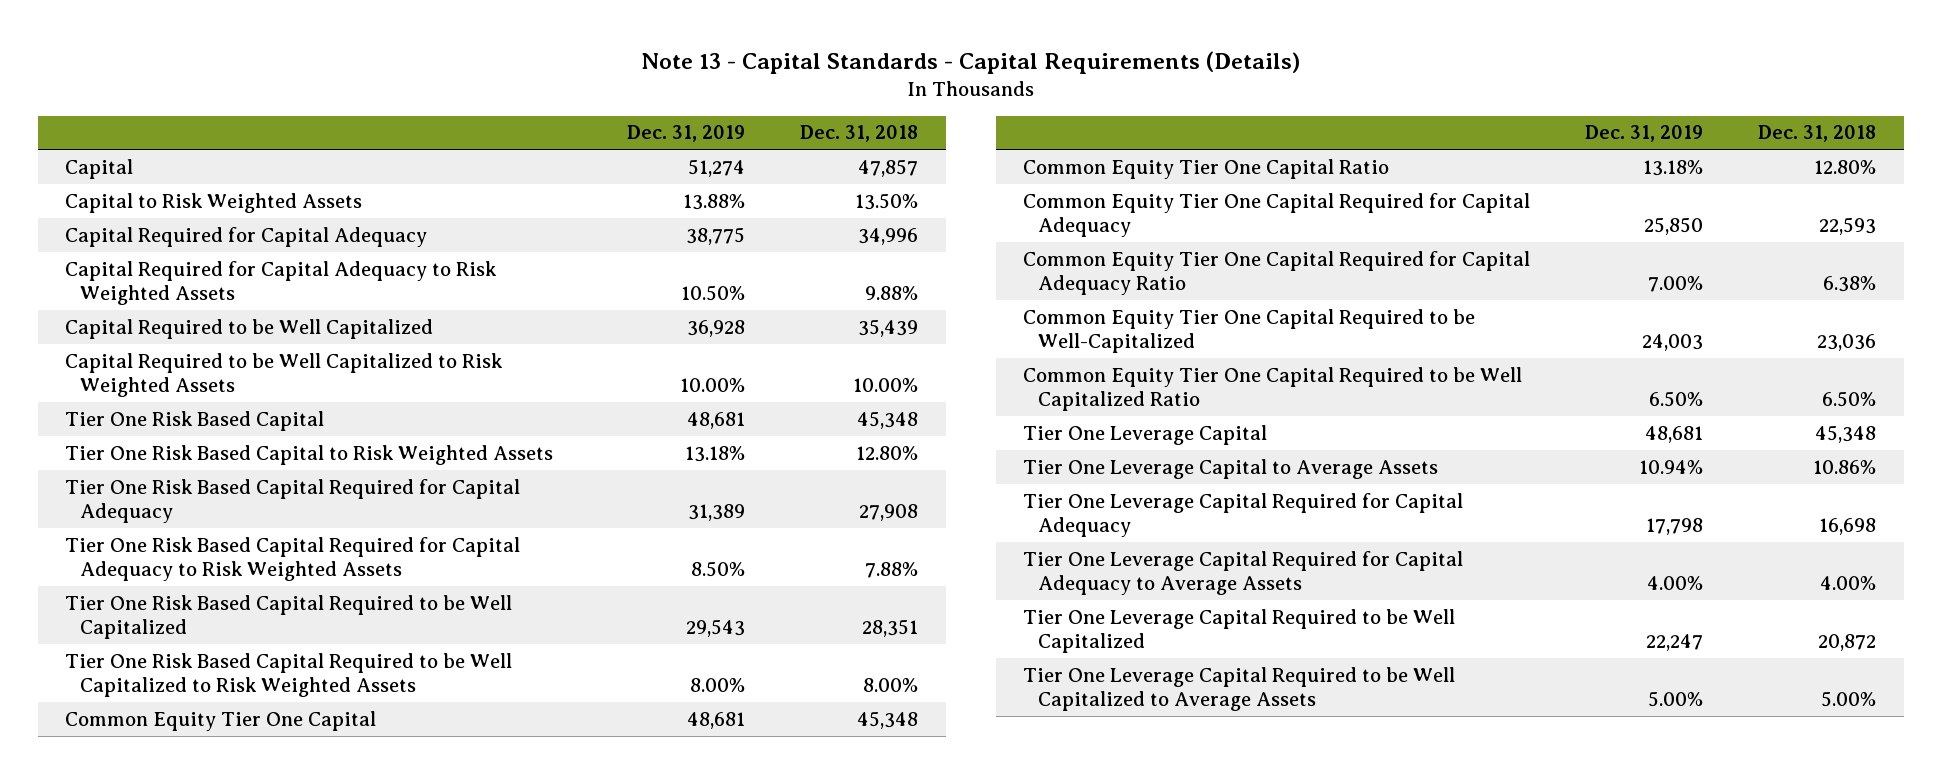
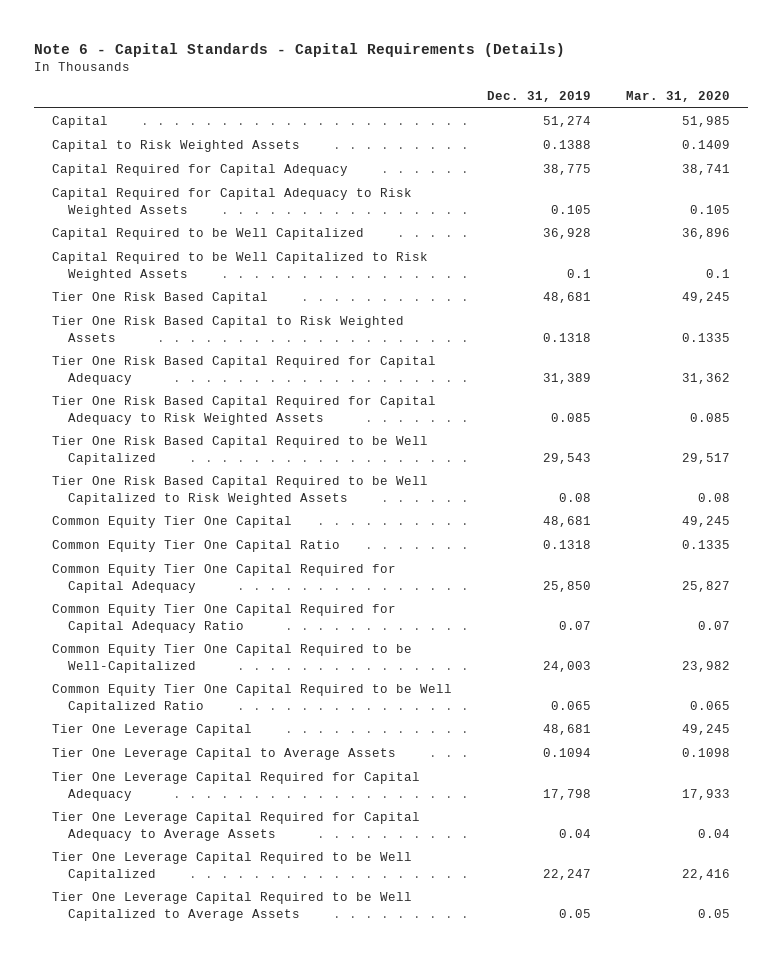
[640,50,1300,74] Note 13 - Capital Standards - Capital Requirements (Details) -> [34,42,566,57] Note 6 - Capital Standards - Capital Requirements (Details)
[800,125,919,143] Dec. 31, 2018 -> none
none -> [626,90,731,102] Mar. 31, 2020
[683,193,746,210] 13.88% -> [543,140,592,150] 0.1388
[681,285,746,302] 10.50% -> [551,204,592,214] 0.105
[680,378,746,393] 10.00% -> [567,268,592,278] 0.1
[685,445,746,462] 13.18% -> [543,332,592,342] 0.1318
[691,561,746,578] 8.50% -> [551,412,592,422] 0.085
[690,678,746,693] 8.00% -> [559,492,592,502] 0.08
[1643,159,1704,176] 13.18% -> [543,540,592,550] 0.1318
[1648,276,1704,293] 7.00% -> [559,620,592,630] 0.07
[1649,391,1704,408] 6.50% -> [551,700,592,710] 0.065
[1639,459,1704,474] 10.94% -> [543,748,592,758] 0.1094
[1647,576,1704,591] 4.00% -> [559,828,592,838] 0.04
[1648,691,1704,708] 5.00% -> [559,908,592,918] 0.05

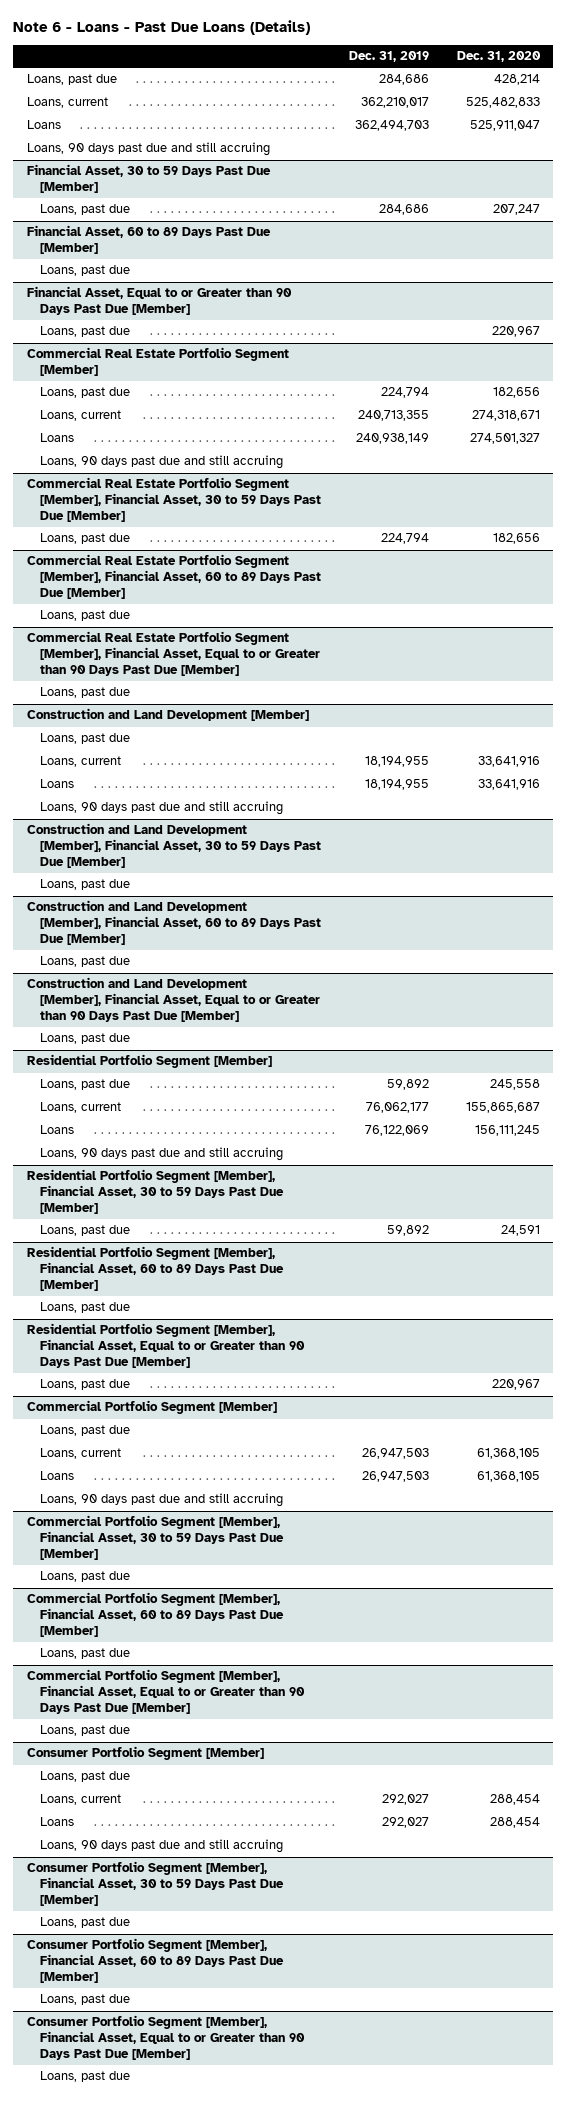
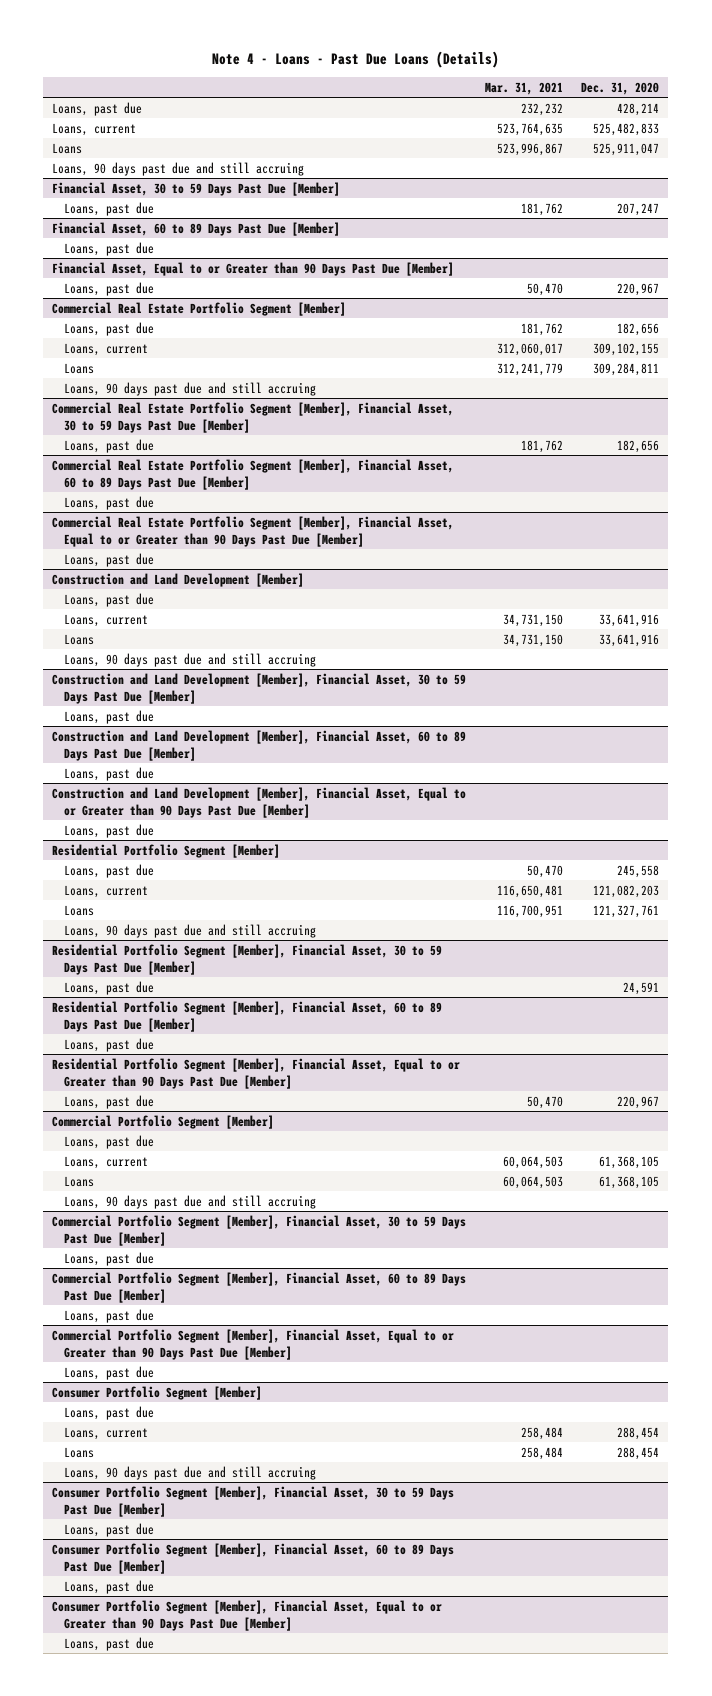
[13,20,311,36] Note 6 - Loans - Past Due Loans (Details) -> [211,50,499,68] Note 4 - Loans - Past Due Loans (Details)
[348,51,429,63] Dec. 31, 2019 -> none
none -> [484,81,563,95] Mar. 31, 2021
[471,410,540,422] 274,318,671 -> [593,342,660,356] 309,102,155
[469,433,540,445] 274,501,327 -> [593,362,660,376] 309,284,811
[465,1102,540,1114] 155,865,687 -> [593,884,660,898] 121,082,203
[474,1125,540,1137] 156,111,245 -> [593,904,660,918] 121,327,761

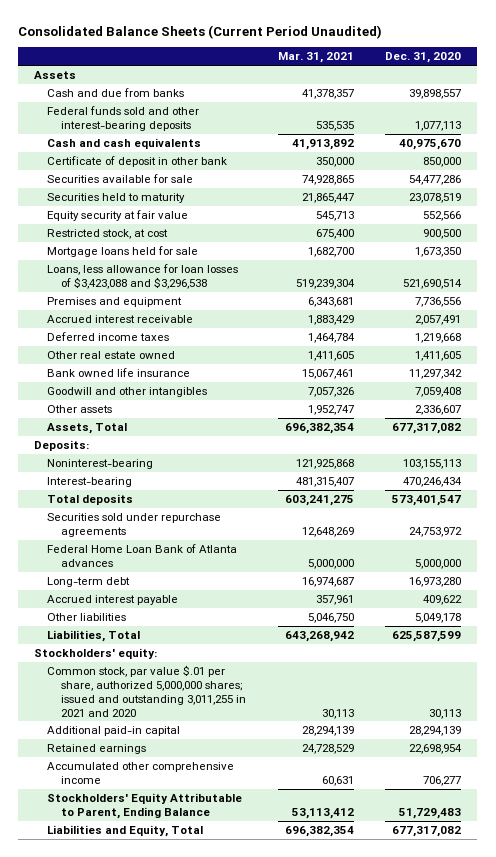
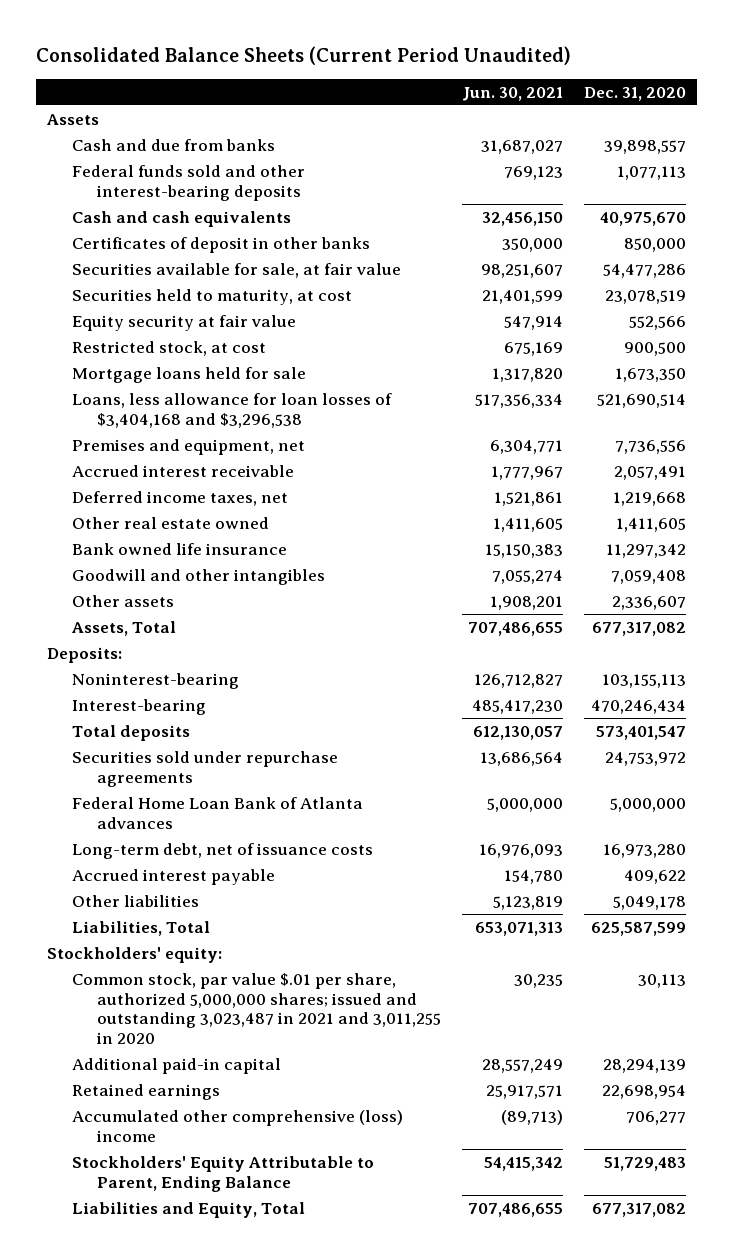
[277,52,354,64] Mar. 31, 2021 -> none
none -> [461,86,563,101] Jun. 30, 2021
[47,155,228,167] Certificate of deposit in other bank -> [71,236,370,253] Certificates of deposit in other banks
[47,173,194,183] Securities available for sale -> [71,262,401,278] Securities available for sale, at fair value
[47,192,186,203] Securities held to maturity -> [71,288,352,305] Securities held to maturity, at cost
[47,263,239,289] Loans, less allowance for loan losses of $3,423,088 and $3,296,538 -> [71,392,392,428] Loans, less allowance for loan losses of $3,404,168 and $3,296,538
[47,296,183,307] Premises and equipment -> [71,438,305,455] Premises and equipment, net
[47,331,170,341] Deferred income taxes -> [71,490,288,506] Deferred income taxes, net
[47,576,131,587] Long-term debt -> [71,842,373,859] Long-term debt, net of issuance costs
[47,664,246,717] Common stock, par value $.01 per share, authorized 5,000,000 shares; issued and outstanding 3,011,255 in 2021 and 2020 -> [71,972,441,1045] Common stock, par value $.01 per share, authorized 5,000,000 shares; issued and outstanding 3,023,487 in 2021 and 3,011,255 in 2020
[47,761,235,784] Accumulated other comprehensive income -> [71,1109,403,1142] Accumulated other comprehensive (loss) income

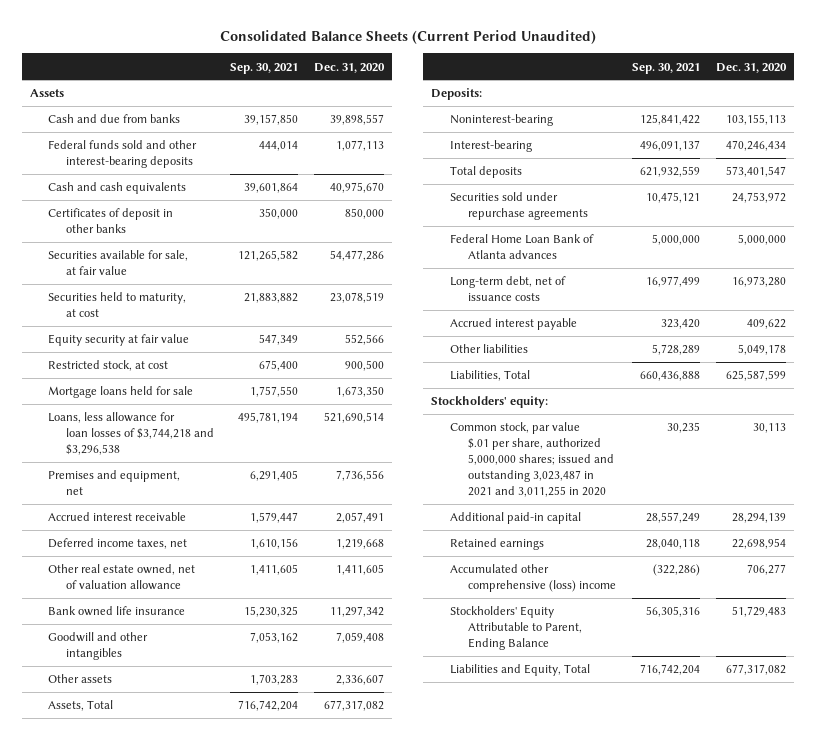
[461,86,563,101] Jun. 30, 2021 -> none
none -> [229,62,298,74] Sep. 30, 2021
[71,392,392,428] Loans, less allowance for loan losses of $3,404,168 and $3,296,538 -> [47,412,214,456] Loans, less allowance for loan losses of $3,744,218 and $3,296,538
[71,516,269,529] Other real estate owned -> [47,564,195,591] Other real estate owned, net of valuation allowance

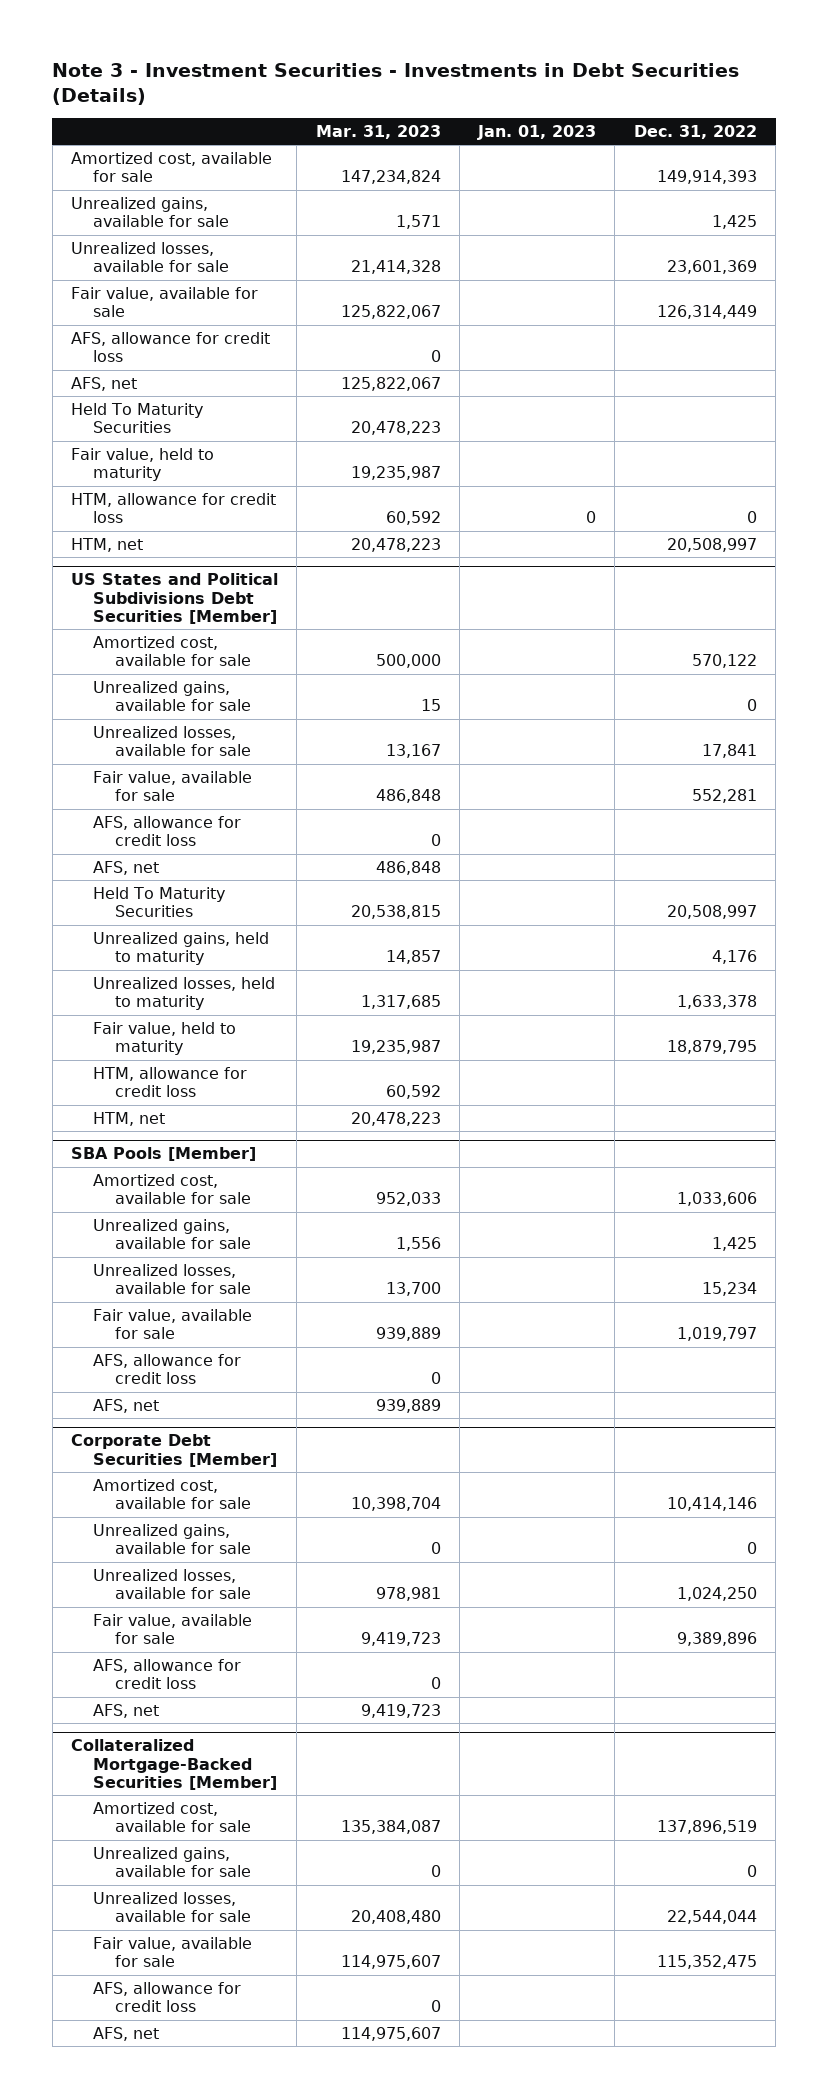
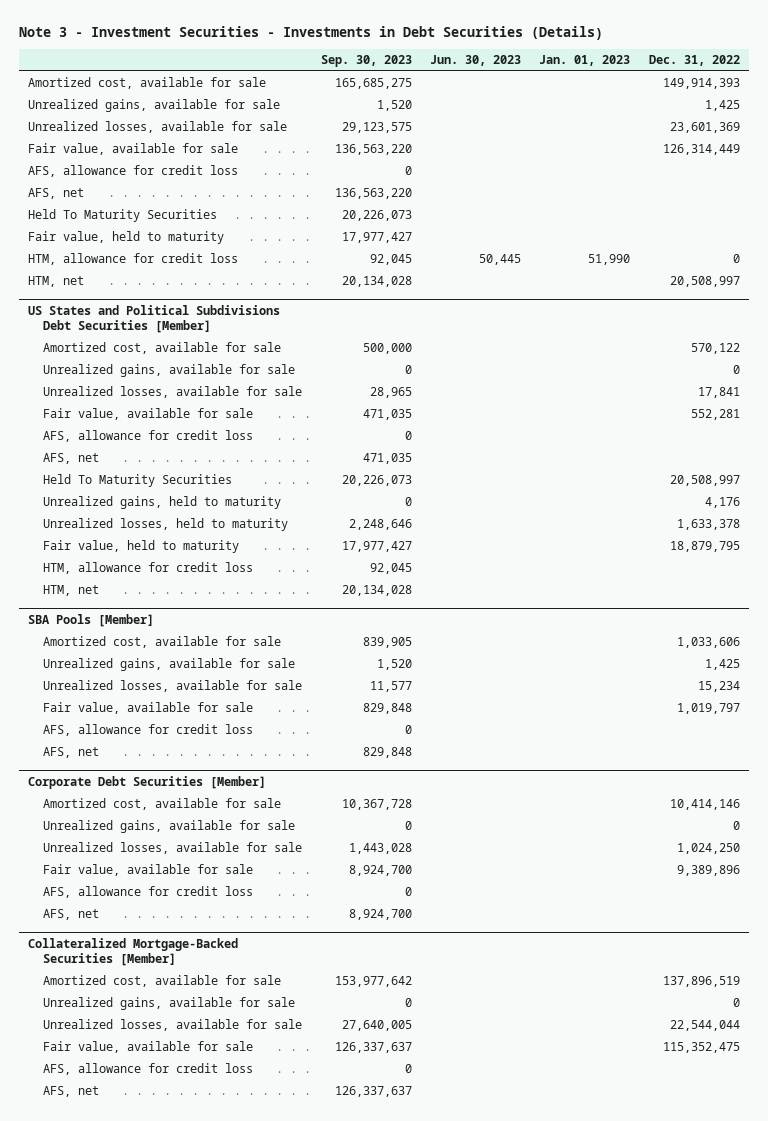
[315,125,441,140] Mar. 31, 2023 -> none
none -> [320,55,412,68] Sep. 30, 2023
none -> [430,55,522,67] Jun. 30, 2023
[586,511,597,524] 0 -> [588,254,631,266] 51,990

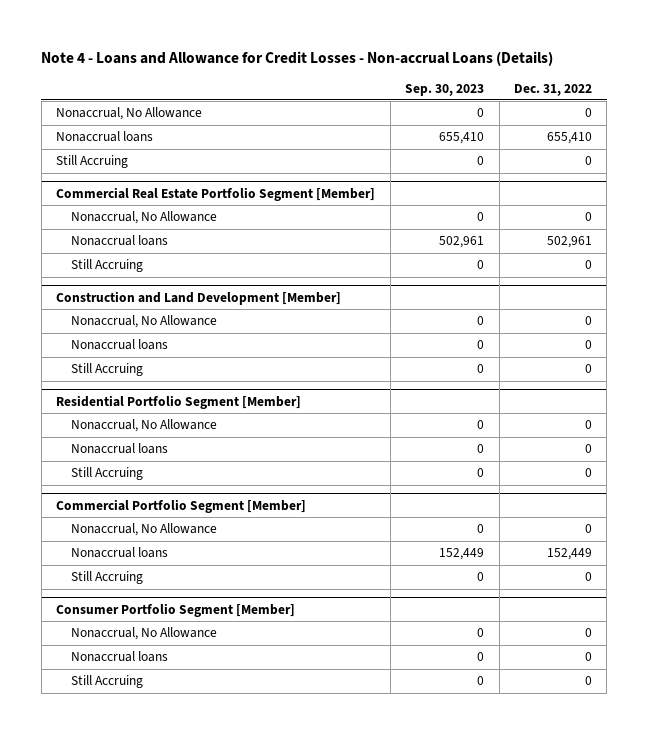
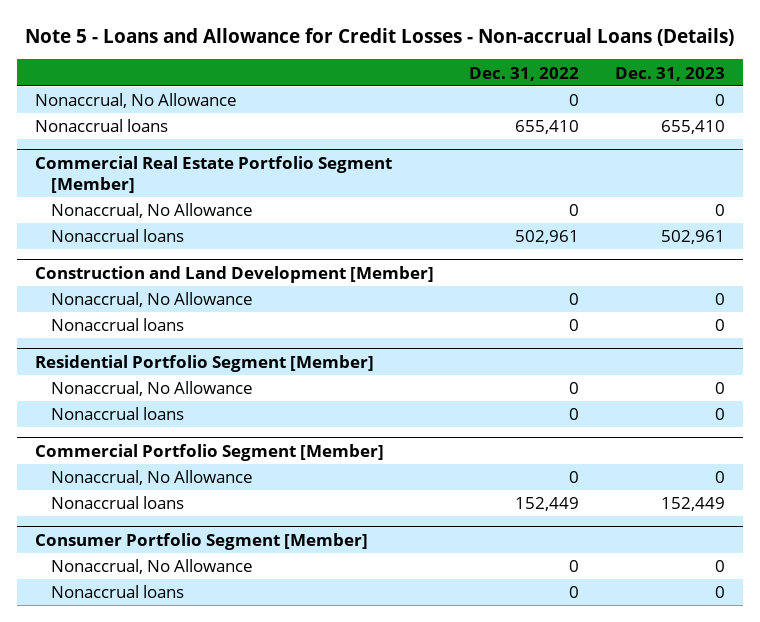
[41,50,554,66] Note 4 - Loans and Allowance for Credit Losses - Non-accrual Loans (Details) -> [24,27,734,46] Note 5 - Loans and Allowance for Credit Losses - Non-accrual Loans (Details)
[405,83,485,96] Sep. 30, 2023 -> none
none -> [614,66,725,81] Dec. 31, 2023
[56,155,129,169] Still Accruing -> none
[71,259,144,273] Still Accruing -> none
[71,363,144,377] Still Accruing -> none
[71,467,144,481] Still Accruing -> none
[71,571,144,585] Still Accruing -> none
[71,675,144,689] Still Accruing -> none

